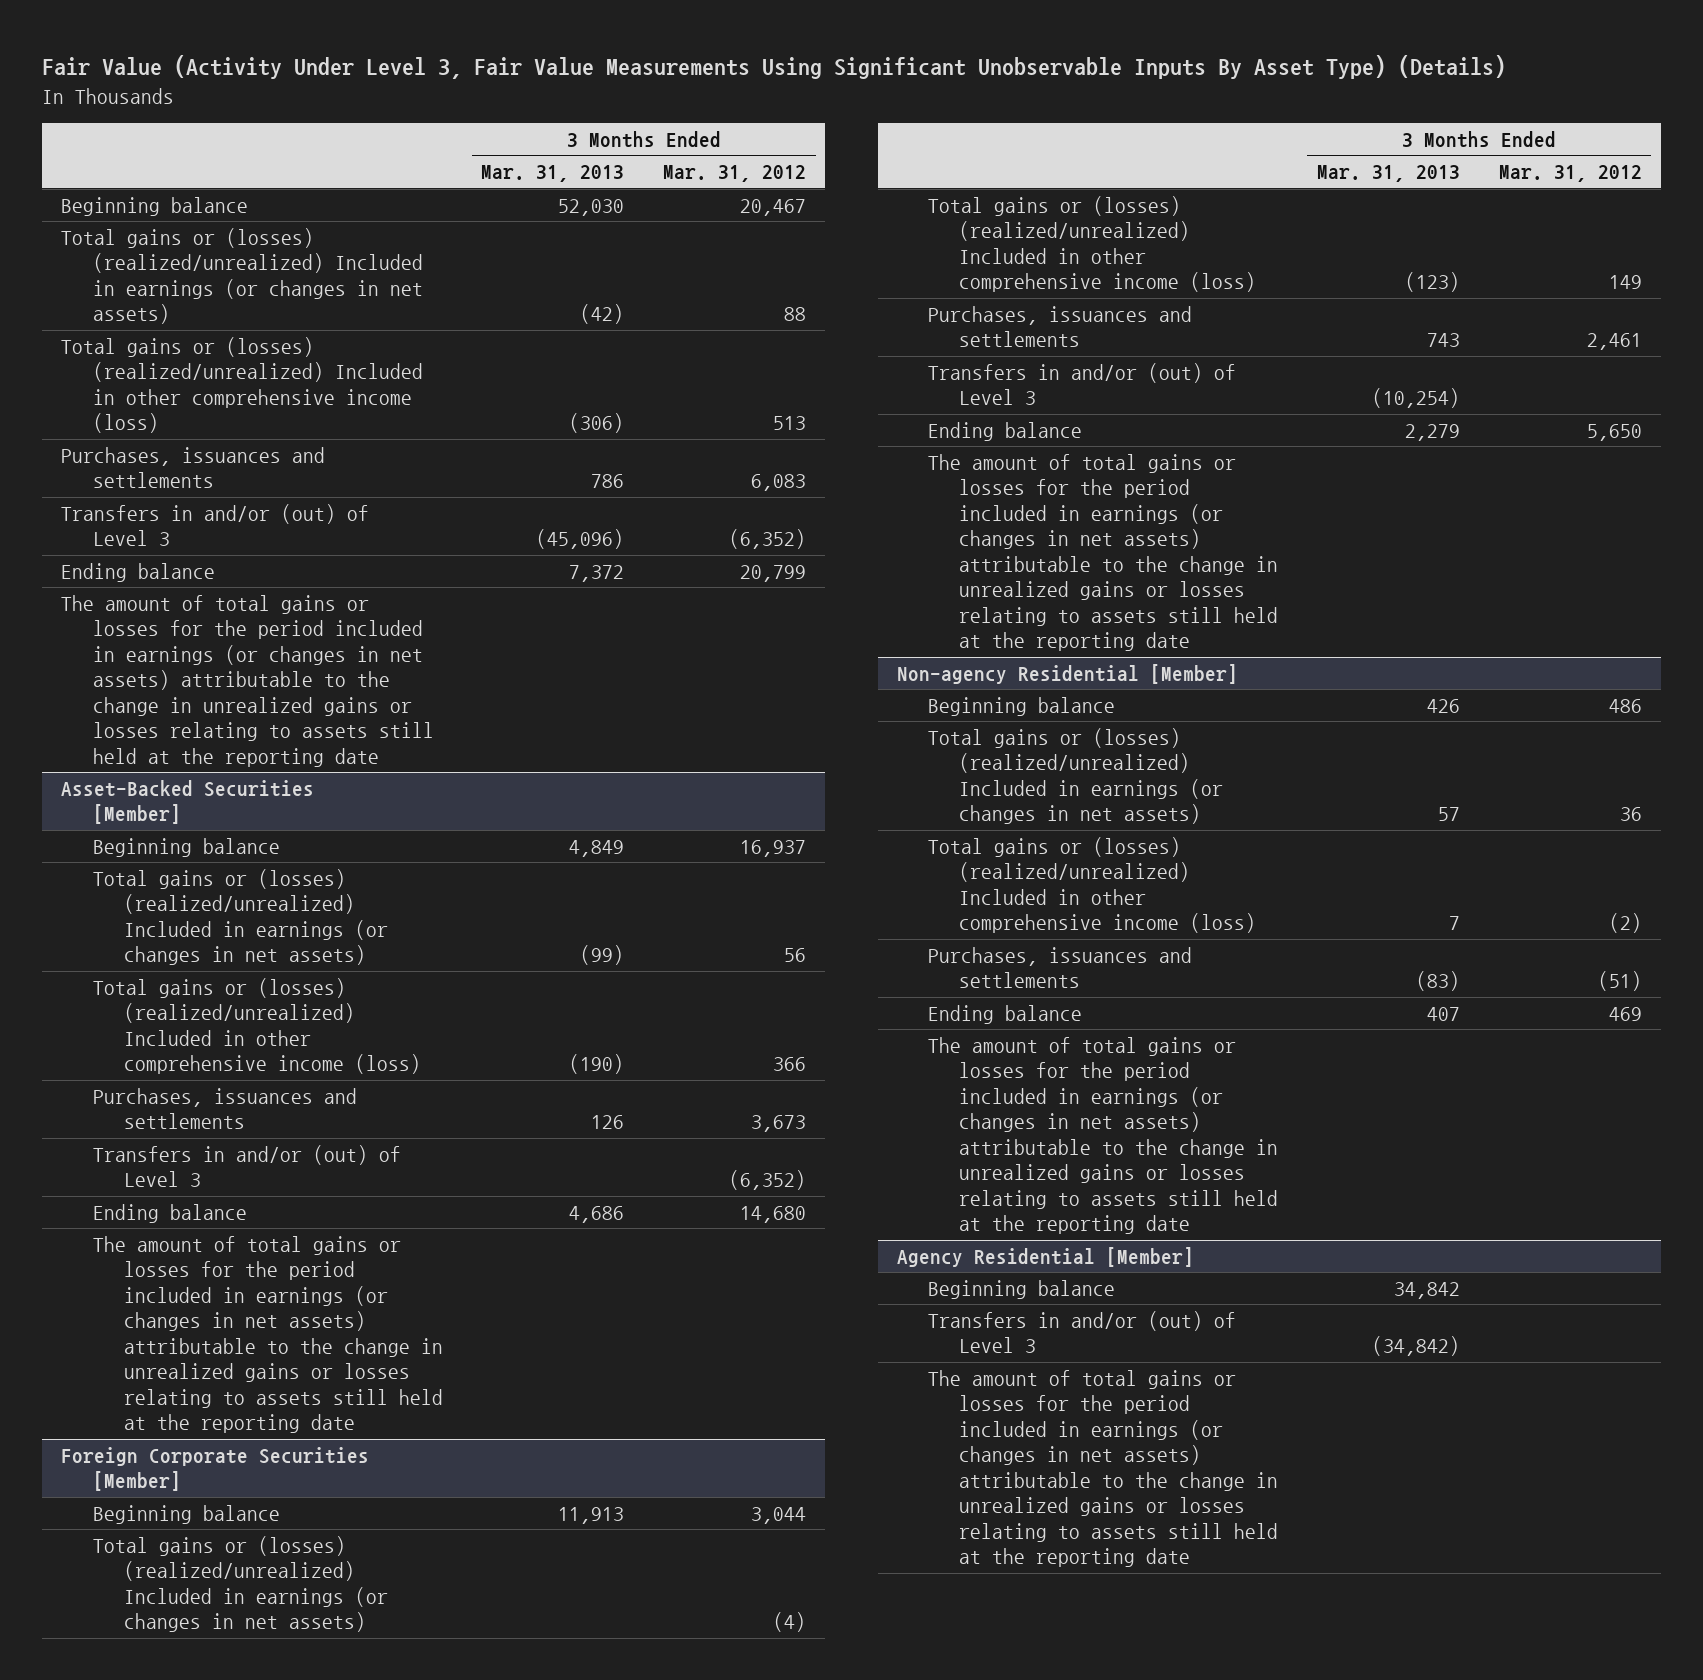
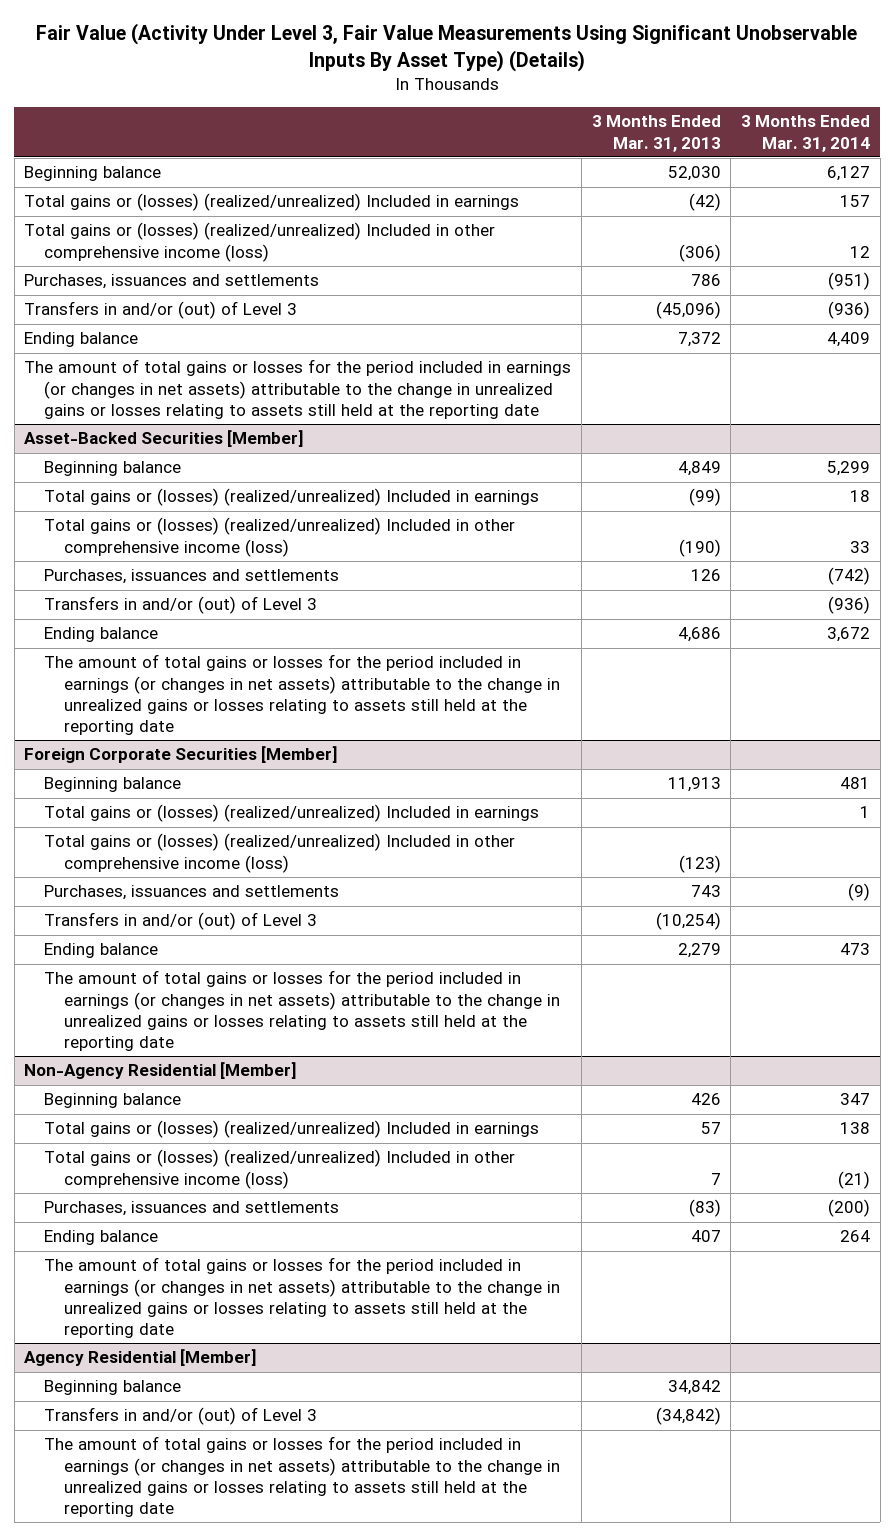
[663,165,807,183] Mar. 31, 2012 -> none
none -> [741,115,871,152] 3 Months Ended Mar. 31, 2014
[61,227,423,325] Total gains or (losses) (realized/unrealized) Included in earnings (or changes in net assets) -> [24,193,520,212] Total gains or (losses) (realized/unrealized) Included in earnings
[92,868,388,966] Total gains or (losses) (realized/unrealized) Included in earnings (or changes in net assets) -> [44,488,540,507] Total gains or (losses) (realized/unrealized) Included in earnings
[92,1535,388,1633] Total gains or (losses) (realized/unrealized) Included in earnings (or changes in net assets) -> [44,804,540,823] Total gains or (losses) (realized/unrealized) Included in earnings
[896,663,1238,684] Non-agency Residential [Member] -> [24,1062,298,1080] Non-Agency Residential [Member]
[928,727,1224,825] Total gains or (losses) (realized/unrealized) Included in earnings (or changes in net assets) -> [44,1120,540,1139] Total gains or (losses) (realized/unrealized) Included in earnings

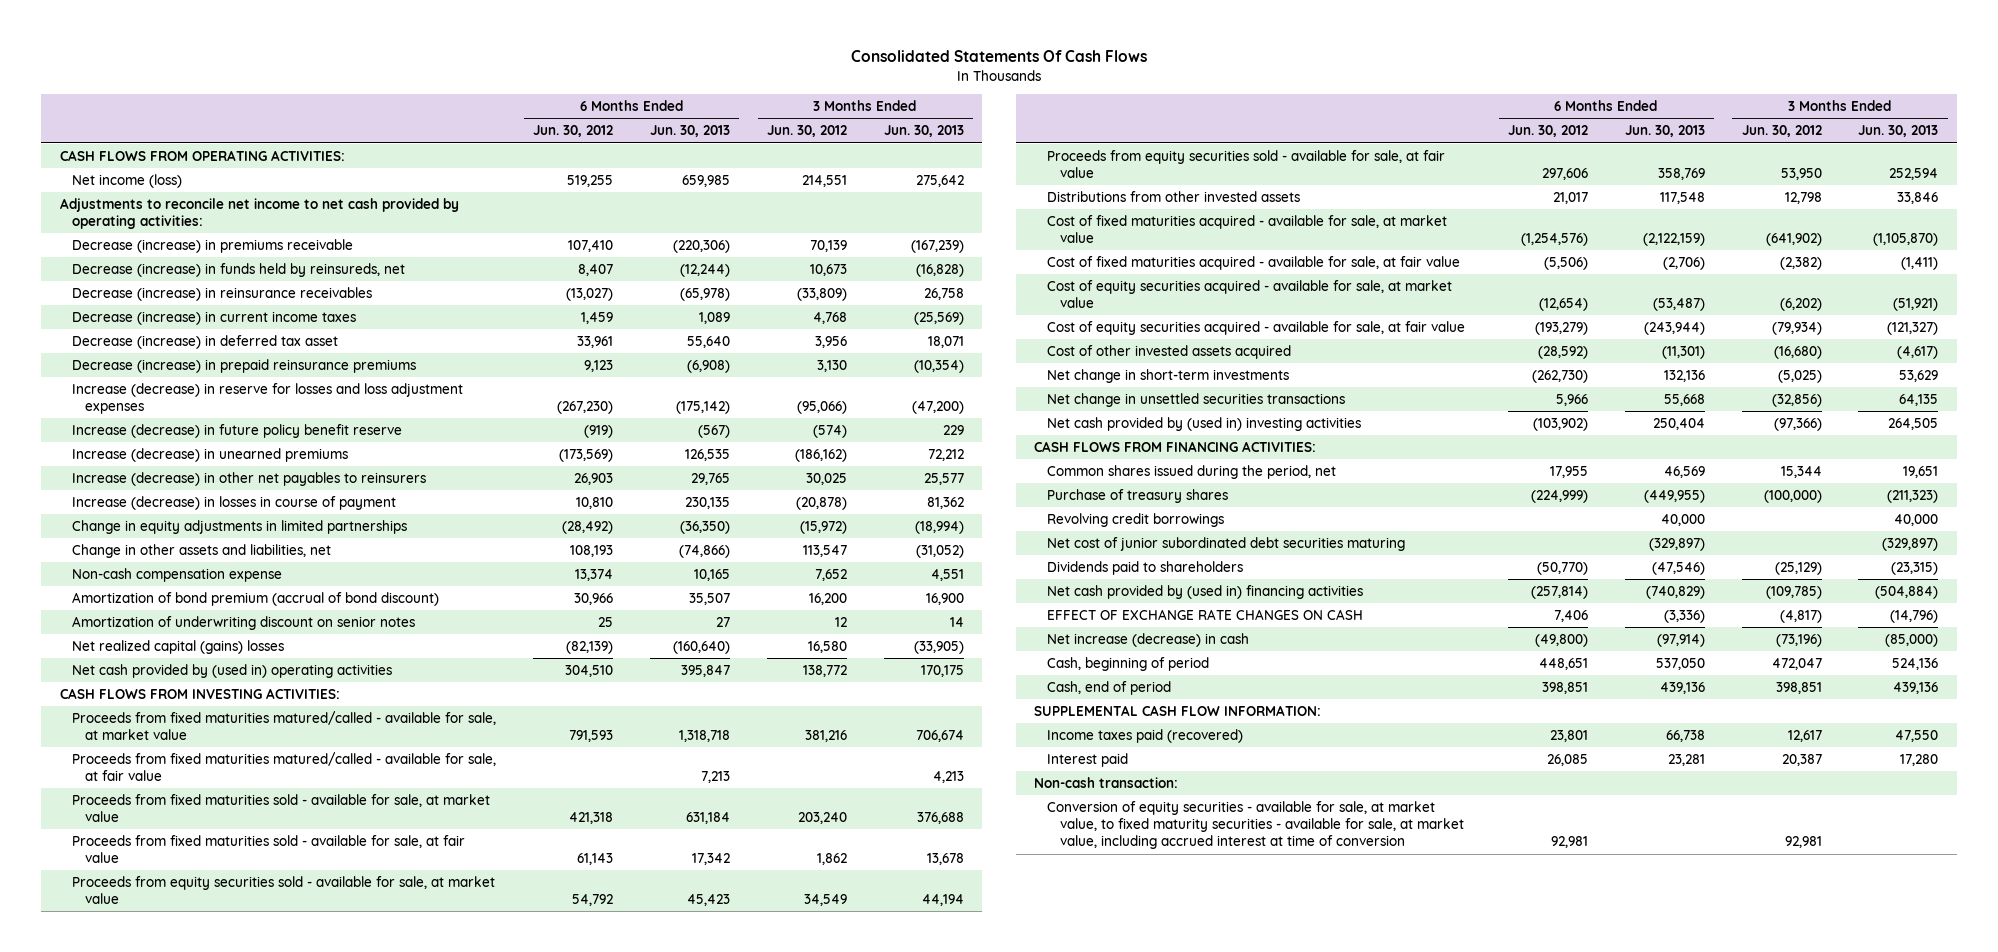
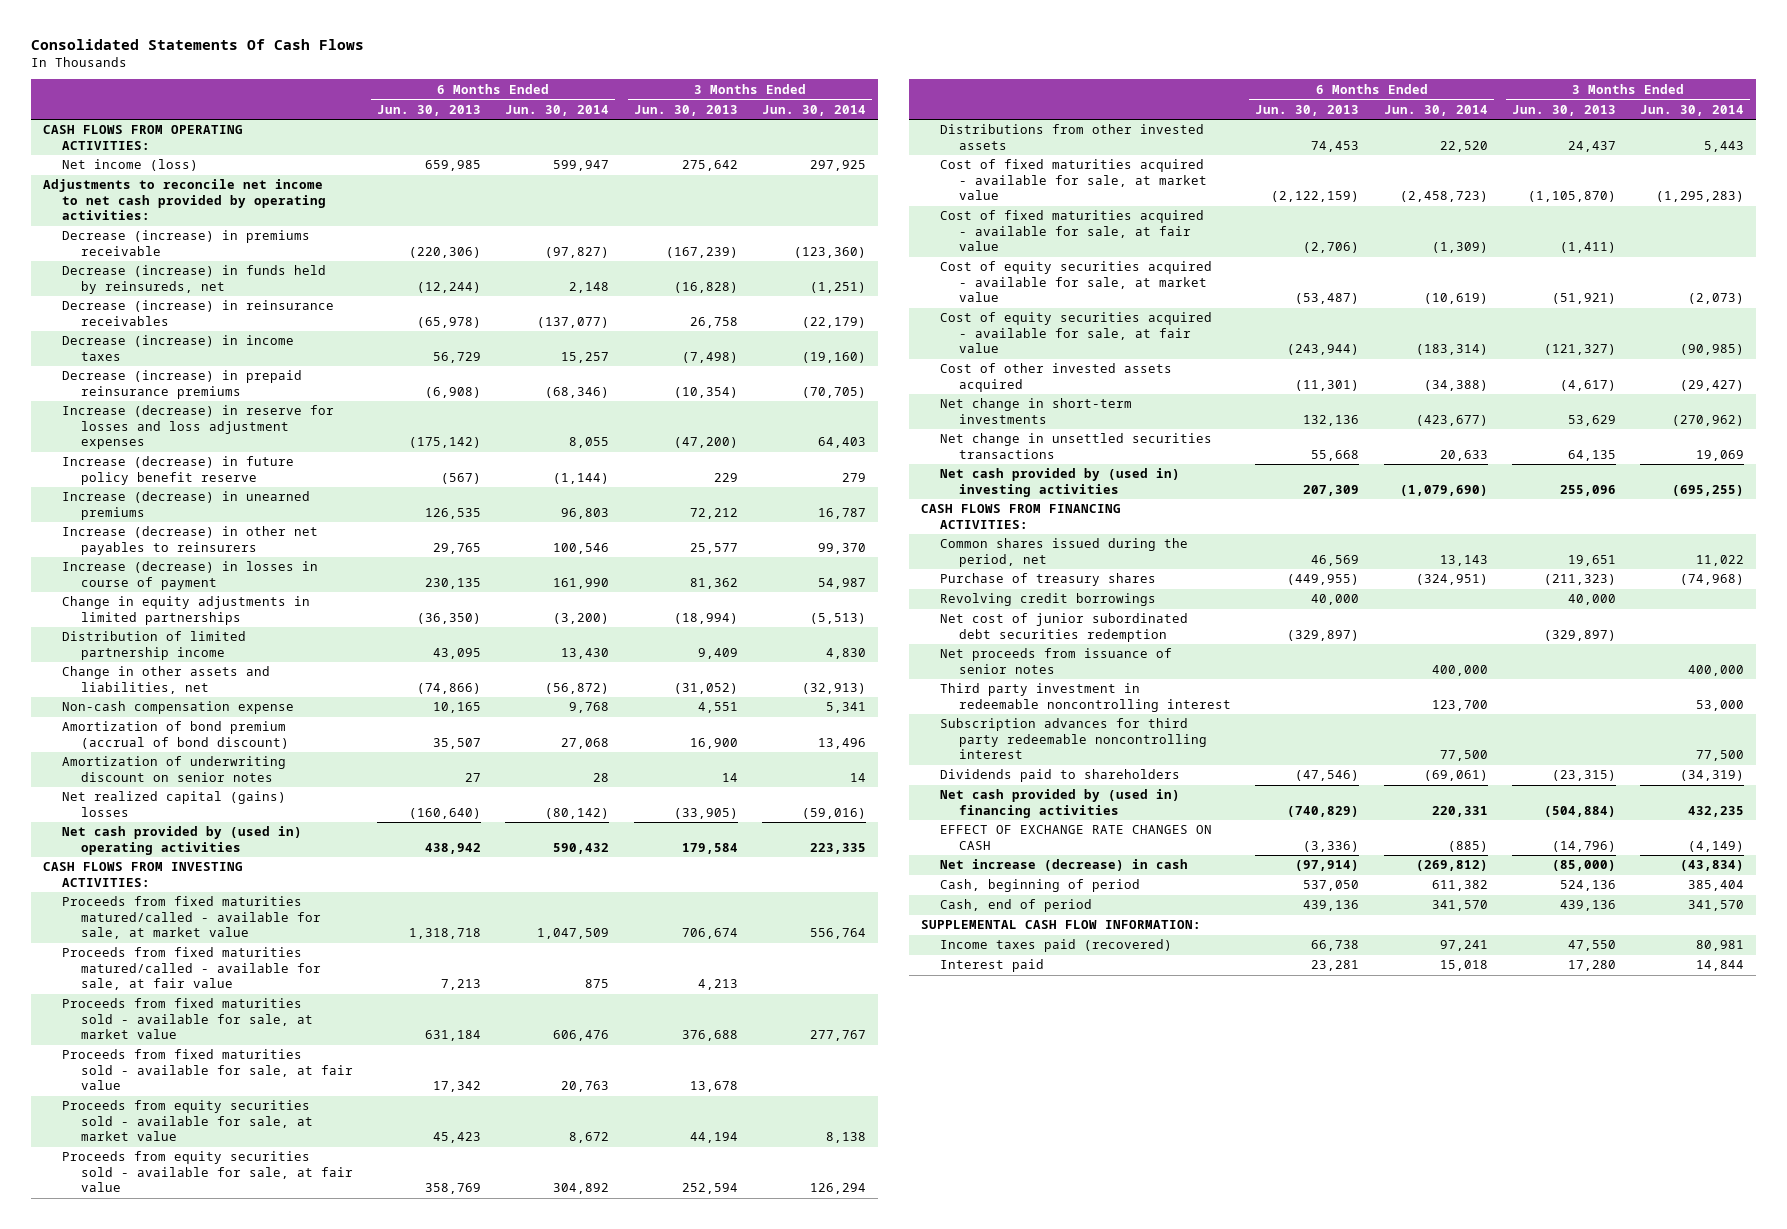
[533,125,614,138] Jun. 30, 2012 -> none
[766,125,847,138] Jun. 30, 2012 -> none
none -> [505,104,610,116] Jun. 30, 2014
none -> [761,104,866,116] Jun. 30, 2014
[72,334,339,349] Decrease (increase) in deferred tax asset -> none
[72,310,357,325] Decrease (increase) in current income taxes -> [61,335,294,361] Decrease (increase) in income taxes
[699,311,731,324] 1,089 -> [433,351,482,363] 56,729
[913,311,964,325] (25,569) -> [681,351,738,363] (7,498)
none -> [61,631,246,660] Distribution of limited partnership income
[681,664,731,677] 395,847 -> [425,842,482,854] 438,942
[920,664,964,677] 170,175 -> [681,842,738,854] 179,584
[1659,191,1705,204] 117,548 -> [1311,140,1360,152] 74,453
[1897,191,1939,204] 33,846 -> [1567,140,1616,152] 24,437
[1652,417,1705,430] 250,404 -> [1303,484,1360,496] 207,309
[1888,417,1939,430] 264,505 -> [1559,484,1616,496] 255,096
[1047,536,1406,551] Net cost of junior subordinated debt securities maturing -> [940,613,1189,642] Net cost of junior subordinated debt securities redemption
none -> [940,648,1173,674] Net proceeds from issuance of senior notes
none -> [940,683,1232,712] Third party investment in redeemable noncontrolling interest
none -> [940,718,1208,760] Subscription advances for third party redeemable noncontrolling interest
[1034,776,1179,788] Non-cash transaction: -> none
[1047,800,1465,850] Conversion of equity securities - available for sale, at market value, to fixed maturity securities - available for sale, at market value, including accrued interest at time of conversion -> none

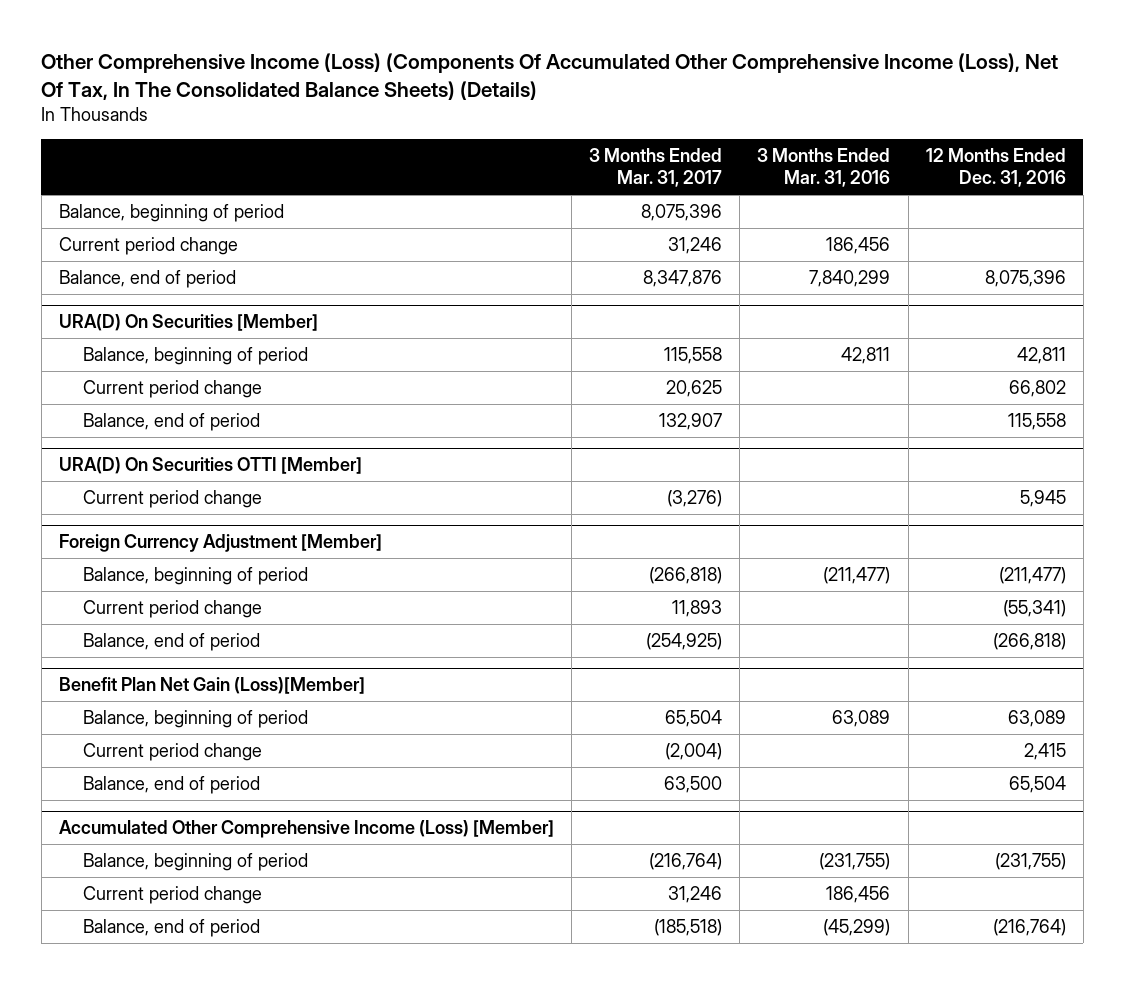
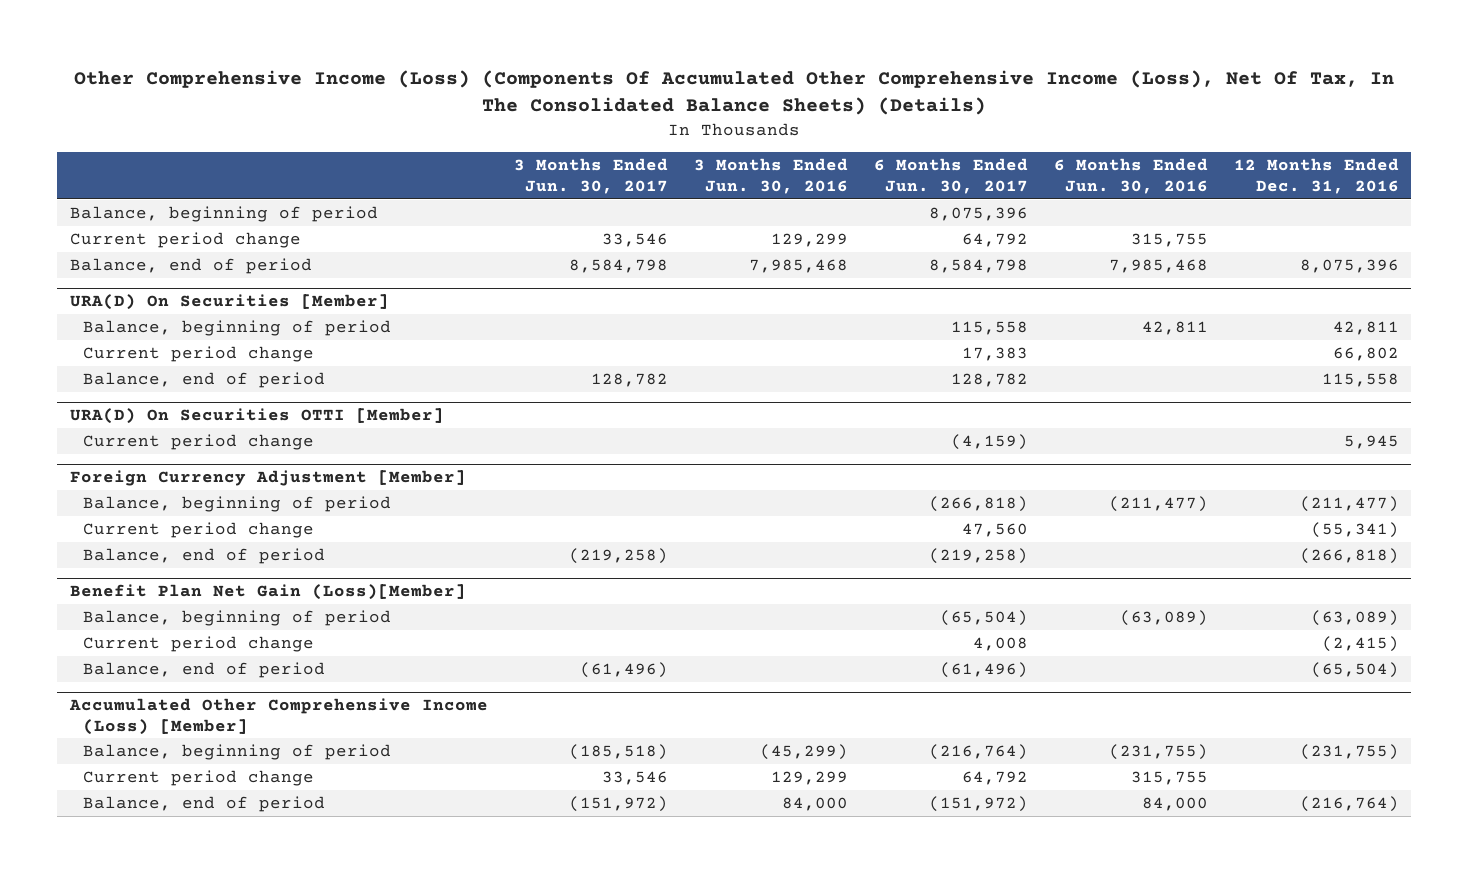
[589,147,723,188] 3 Months Ended Mar. 31, 2017 -> none
[757,147,891,188] 3 Months Ended Mar. 31, 2016 -> none
none -> [513,158,668,194] 3 Months Ended Jun. 30, 2017
none -> [693,158,848,194] 3 Months Ended Jun. 30, 2016
none -> [873,158,1028,194] 6 Months Ended Jun. 30, 2017
none -> [1053,158,1208,194] 6 Months Ended Jun. 30, 2016
[1007,709,1066,727] 63,089 -> [1310,609,1399,626] (63,089)
[1023,742,1066,760] 2,415 -> [1321,635,1399,652] (2,415)
[1008,775,1066,793] 65,504 -> [1310,661,1399,678] (65,504)

